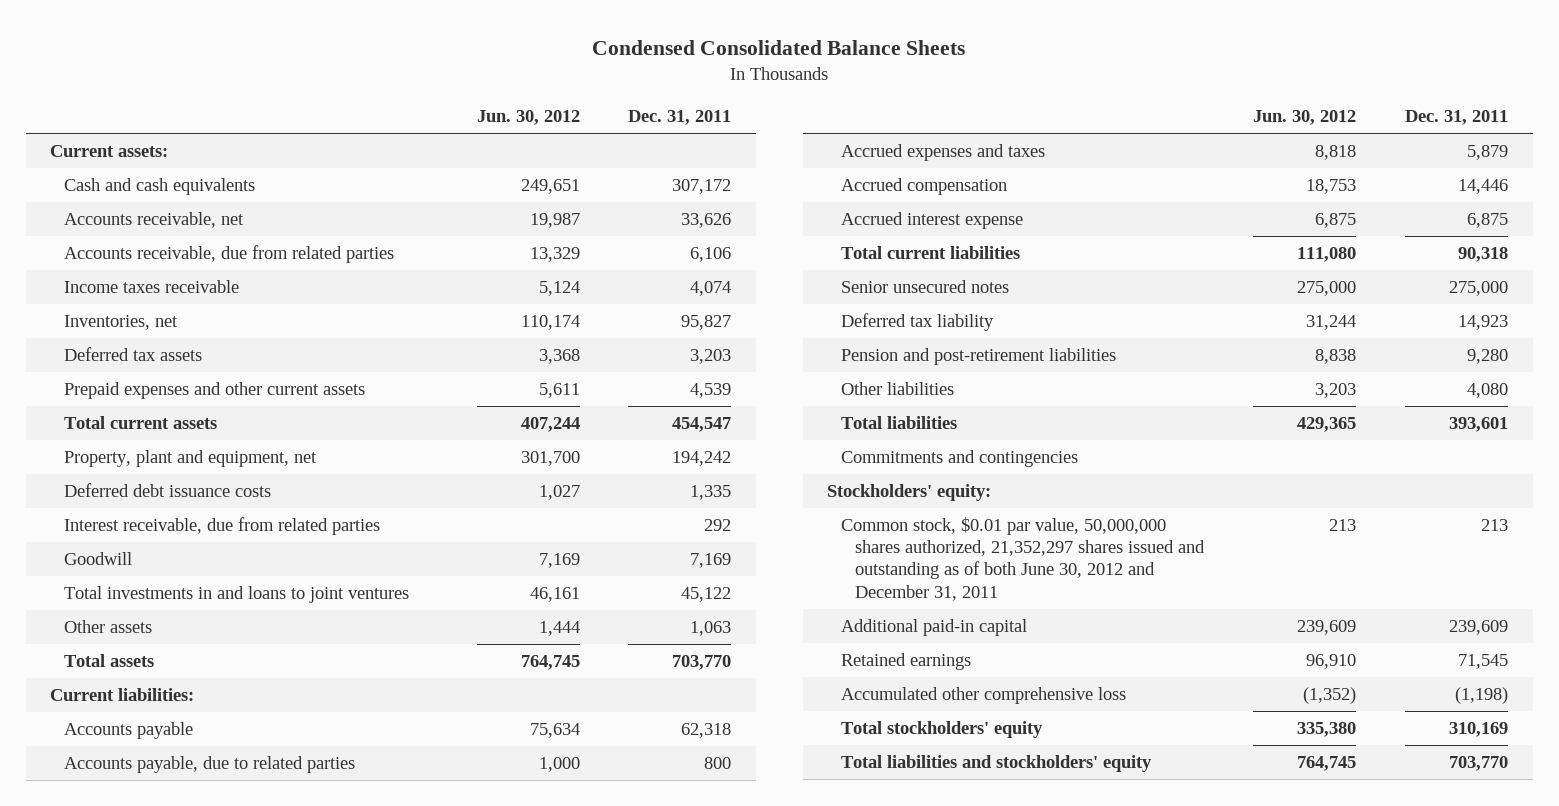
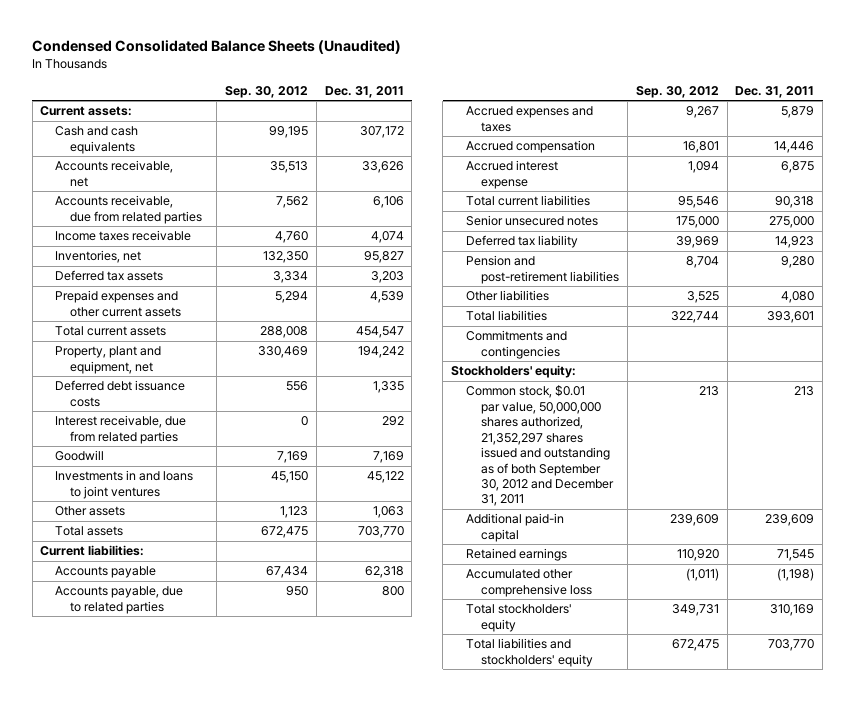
[592,39,966,55] Condensed Consolidated Balance Sheets -> [32,40,402,55] Condensed Consolidated Balance Sheets (Unaudited)
[476,110,580,126] Jun. 30, 2012 -> none
none -> [224,85,308,98] Sep. 30, 2012
[64,586,410,604] Total investments in and loans to joint ventures -> [55,470,194,499] Investments in and loans to joint ventures
[841,517,1206,601] Common stock, $0.01 par value, 50,000,000 shares authorized, 21,352,297 shares issued and outstanding as of both June 30, 2012 and December 31, 2011 -> [466,385,615,507] Common stock, $0.01 par value, 50,000,000 shares authorized, 21,352,297 shares issued and outstanding as of both September 30, 2012 and December 31, 2011

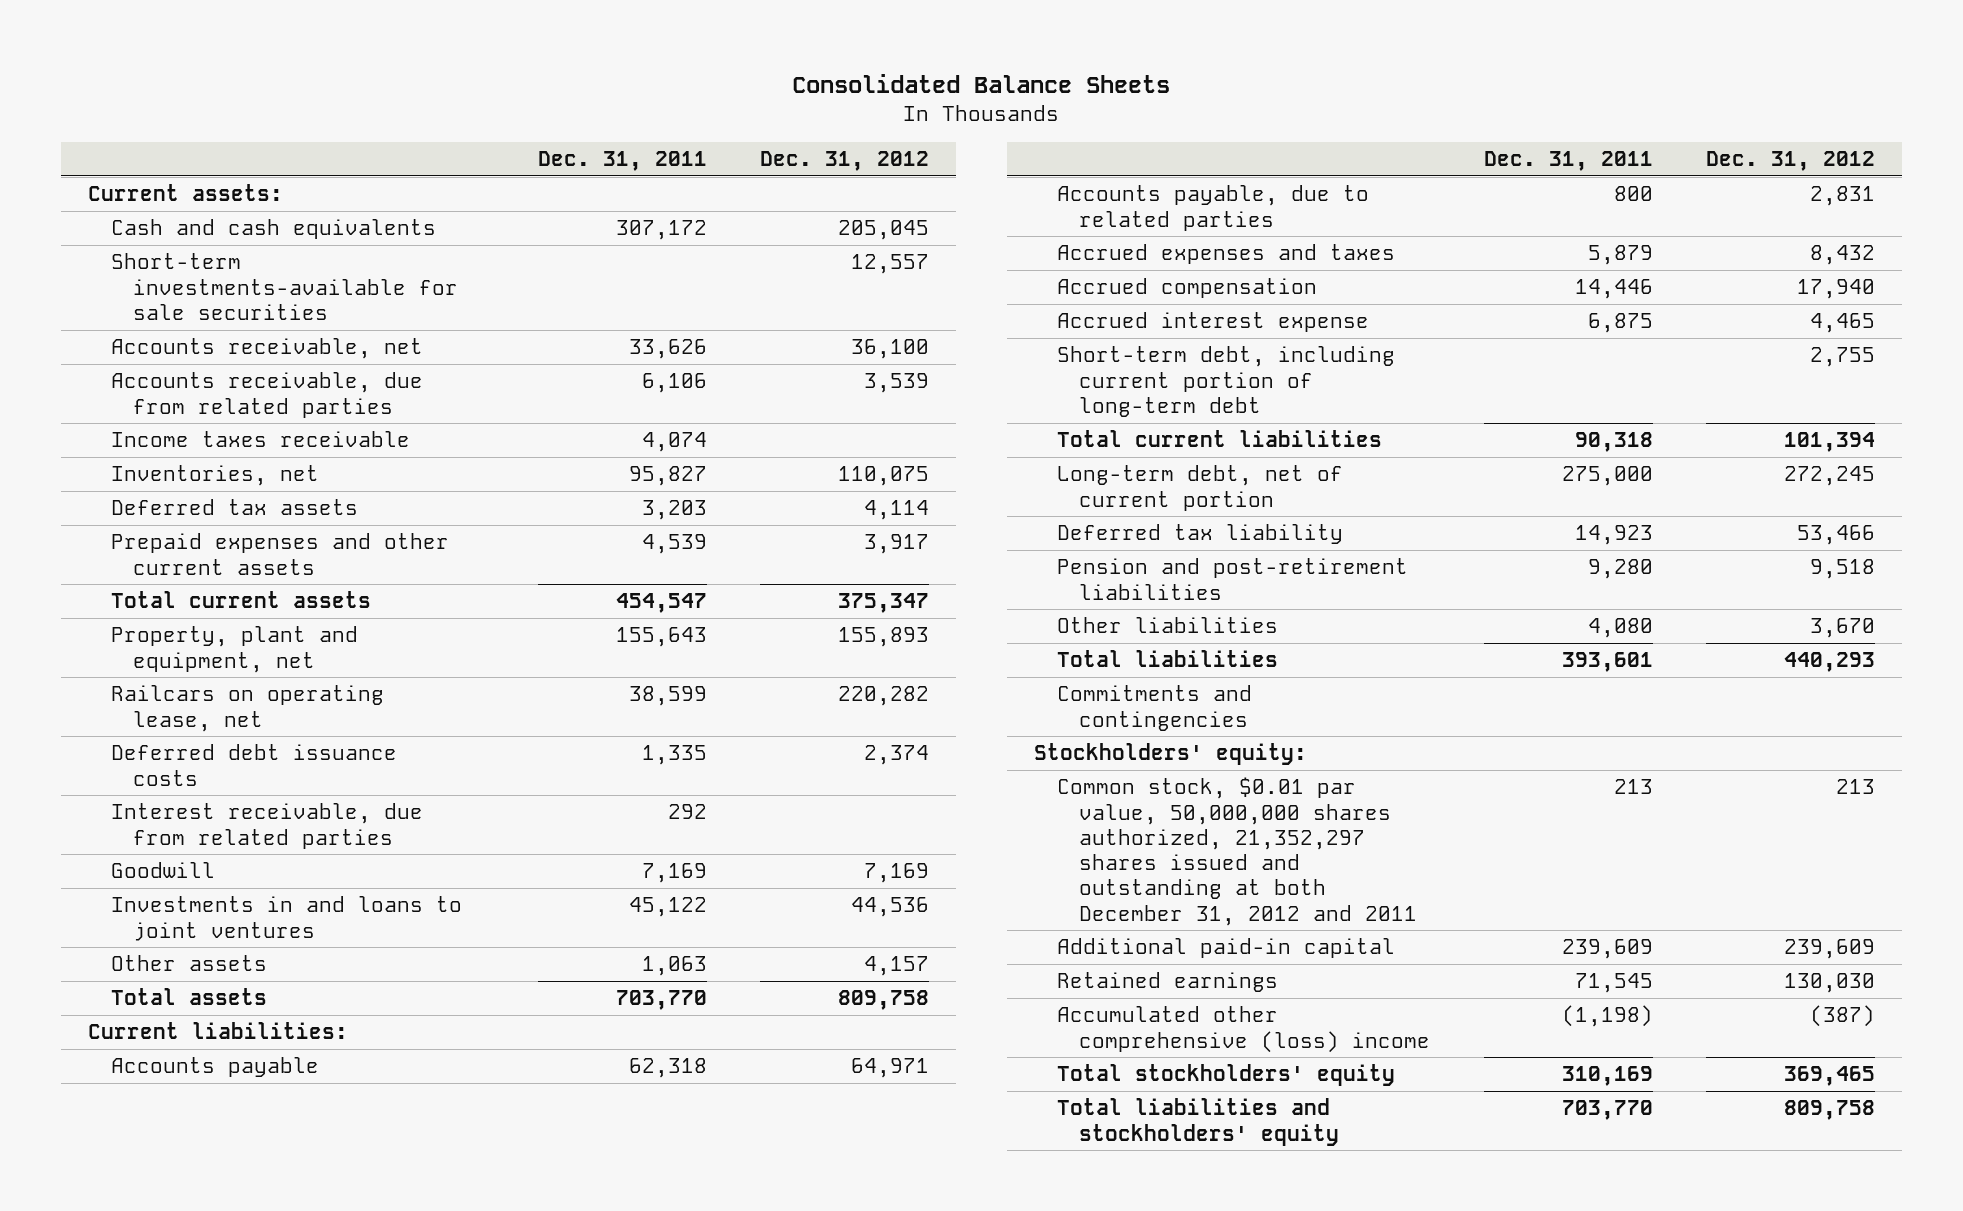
[32,40,402,55] Condensed Consolidated Balance Sheets (Unaudited) -> [792,74,1171,94] Consolidated Balance Sheets
[224,85,308,98] Sep. 30, 2012 -> none
none -> [759,150,929,171] Dec. 31, 2012
none -> [110,253,459,320] Short-term investments-available for sale securities
[357,346,404,359] 194,242 -> [615,627,707,648] 155,643
none -> [110,685,384,732] Railcars on operating lease, net
none -> [1056,346,1395,417] Short-term debt, including current portion of long-term debt
[466,215,599,227] Senior unsecured notes -> [1056,465,1343,511] Long-term debt, net of current portion
[466,385,615,507] Common stock, $0.01 par value, 50,000,000 shares authorized, 21,352,297 shares issued and outstanding as of both September 30, 2012 and December 31, 2011 -> [1056,777,1418,926] Common stock, $0.01 par value, 50,000,000 shares authorized, 21,352,297 shares issued and outstanding at both December 31, 2012 and 2011
[466,569,593,597] Accumulated other comprehensive loss -> [1056,1006,1431,1053] Accumulated other comprehensive (loss) income

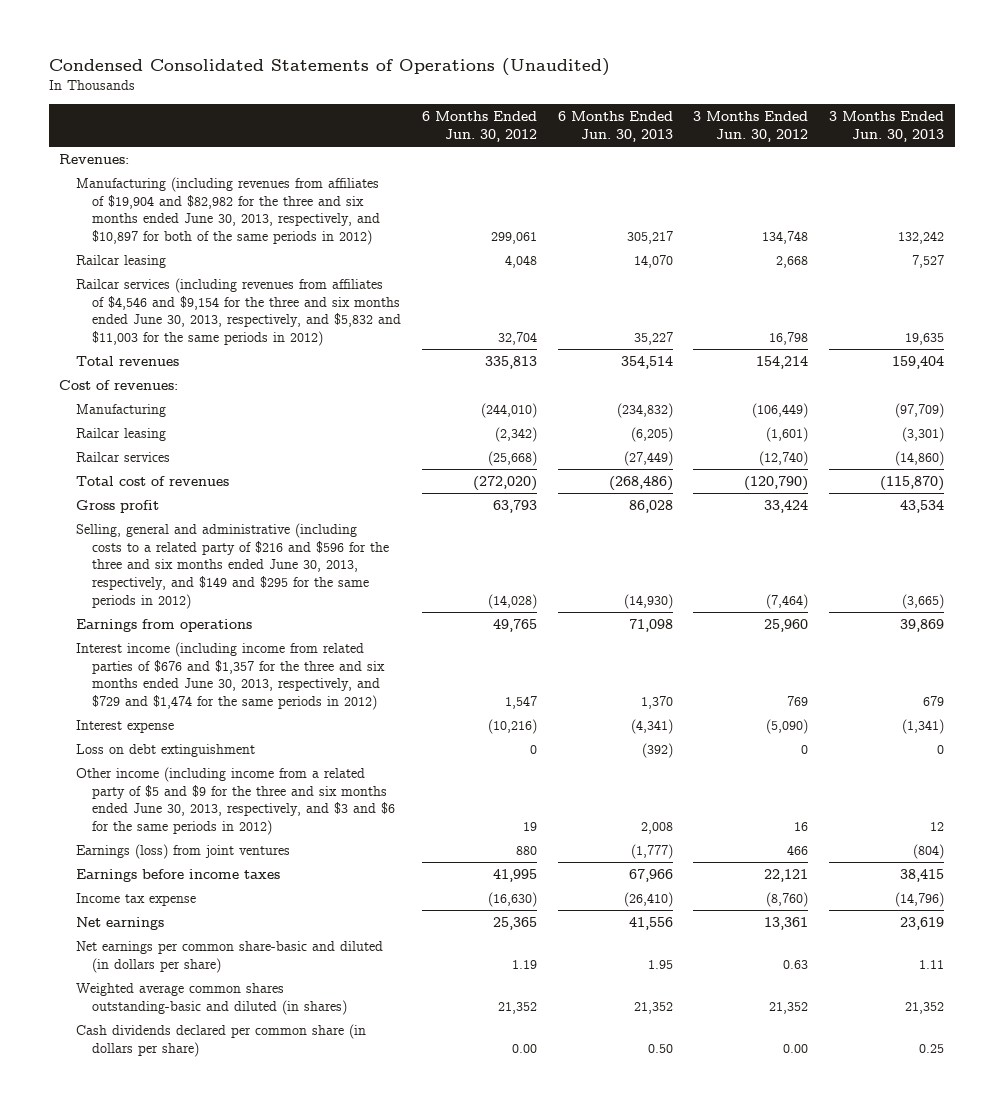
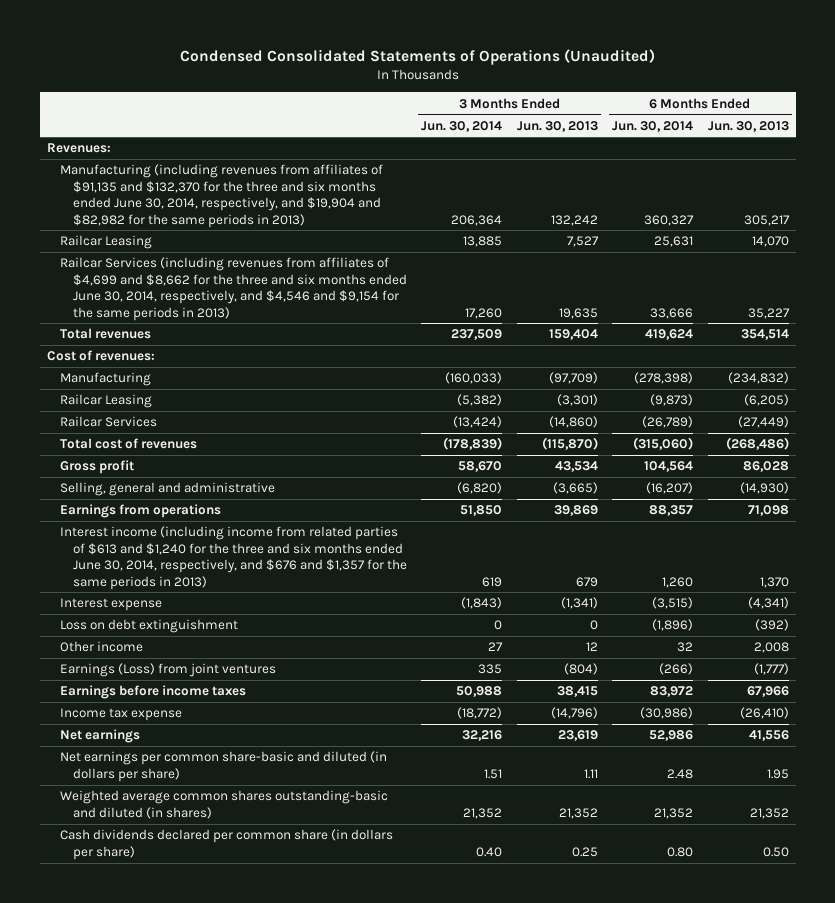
[422,111,538,143] 6 Months Ended Jun. 30, 2012 -> none
[693,111,809,143] 3 Months Ended Jun. 30, 2012 -> none
none -> [421,120,503,132] Jun. 30, 2014
none -> [612,120,694,132] Jun. 30, 2014
[75,176,381,246] Manufacturing (including revenues from affiliates of $19,904 and $82,982 for the three and six months ended June 30, 2013, respectively, and $10,897 for both of the same periods in 2012) -> [59,164,383,228] Manufacturing (including revenues from affiliates of $91,135 and $132,370 for the three and six months ended June 30, 2014, respectively, and $19,904 and $82,982 for the same periods in 2013)
[75,254,166,268] Railcar leasing -> [59,235,152,250] Railcar Leasing
[75,277,402,347] Railcar services (including revenues from affiliates of $4,546 and $9,154 for the three and six months ended June 30, 2013, respectively, and $5,832 and $11,003 for the same periods in 2012) -> [59,257,407,321] Railcar Services (including revenues from affiliates of $4,699 and $8,662 for the three and six months ended June 30, 2014, respectively, and $4,546 and $9,154 for the same periods in 2013)
[75,427,166,441] Railcar leasing -> [59,394,152,409] Railcar Leasing
[75,451,170,462] Railcar services -> [59,416,157,428] Railcar Services
[75,522,390,609] Selling, general and administrative (including costs to a related party of $216 and $596 for the three and six months ended June 30, 2013, respectively, and $149 and $295 for the same periods in 2012) -> [59,482,275,497] Selling, general and administrative
[75,641,386,711] Interest income (including income from related parties of $676 and $1,357 for the three and six months ended June 30, 2013, respectively, and $729 and $1,474 for the same periods in 2012) -> [59,526,407,590] Interest income (including income from related parties of $613 and $1,240 for the three and six months ended June 30, 2014, respectively, and $676 and $1,357 for the same periods in 2013)
[75,766,396,836] Other income (including income from a related party of $5 and $9 for the three and six months ended June 30, 2013, respectively, and $3 and $6 for the same periods in 2012) -> [59,641,143,653] Other income
[75,843,290,859] Earnings (loss) from joint ventures -> [59,663,276,678] Earnings (Loss) from joint ventures

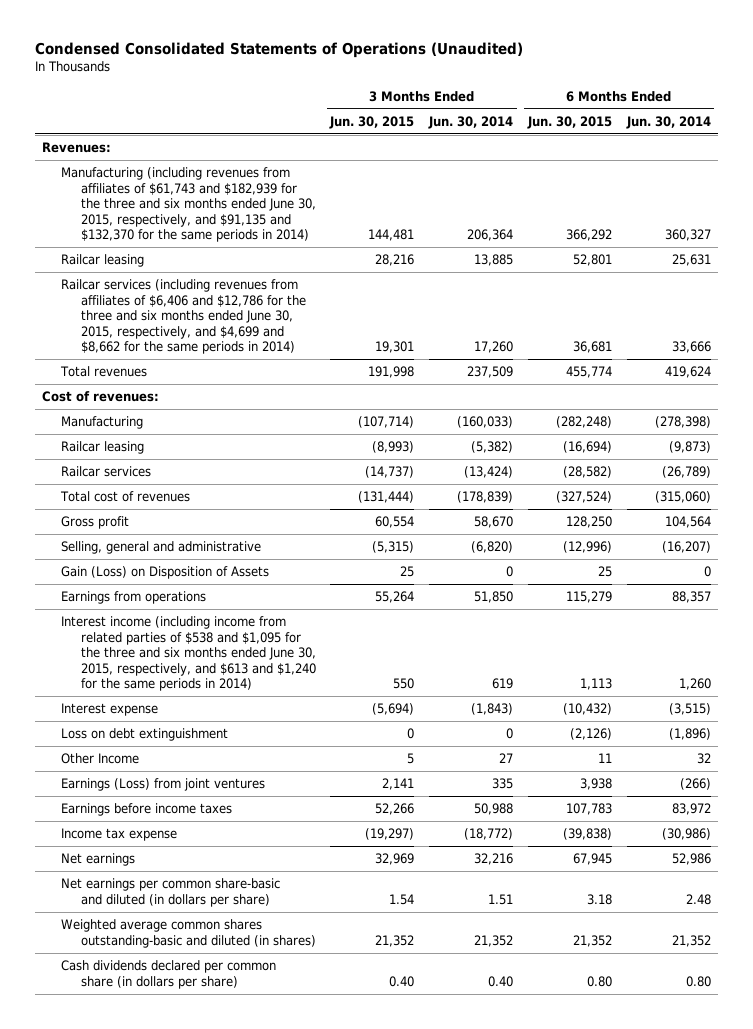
[516,120,598,132] Jun. 30, 2013 -> none
[707,120,789,132] Jun. 30, 2013 -> none
none -> [329,115,415,129] Jun. 30, 2015
none -> [526,115,612,129] Jun. 30, 2015
[59,164,383,228] Manufacturing (including revenues from affiliates of $91,135 and $132,370 for the three and six months ended June 30, 2014, respectively, and $19,904 and $82,982 for the same periods in 2013) -> [61,167,316,243] Manufacturing (including revenues from affiliates of $61,743 and $182,939 for the three and six months ended June 30, 2015, respectively, and $91,135 and $132,370 for the same periods in 2014)
[59,235,152,250] Railcar Leasing -> [61,254,145,268] Railcar leasing
[59,257,407,321] Railcar Services (including revenues from affiliates of $4,699 and $8,662 for the three and six months ended June 30, 2014, respectively, and $4,546 and $9,154 for the same periods in 2013) -> [61,279,306,355] Railcar services (including revenues from affiliates of $6,406 and $12,786 for the three and six months ended June 30, 2015, respectively, and $4,699 and $8,662 for the same periods in 2014)
[59,394,152,409] Railcar Leasing -> [61,441,145,455] Railcar leasing
[59,416,157,428] Railcar Services -> [61,466,152,478] Railcar services
none -> [61,566,270,580] Gain (Loss) on Disposition of Assets
[59,526,407,590] Interest income (including income from related parties of $613 and $1,240 for the three and six months ended June 30, 2014, respectively, and $676 and $1,357 for the same periods in 2013) -> [61,616,316,692] Interest income (including income from related parties of $538 and $1,095 for the three and six months ended June 30, 2015, respectively, and $613 and $1,240 for the same periods in 2014)
[59,641,143,653] Other income -> [61,753,140,765] Other Income

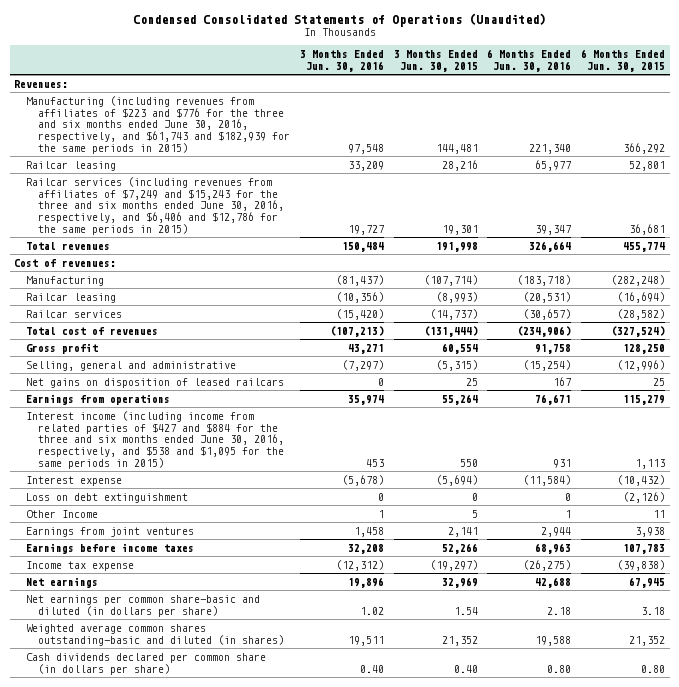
[428,115,514,129] Jun. 30, 2014 -> none
[625,115,711,129] Jun. 30, 2014 -> none
none -> [300,49,385,72] 3 Months Ended Jun. 30, 2016
none -> [487,48,572,72] 6 Months Ended Jun. 30, 2016
[61,167,316,243] Manufacturing (including revenues from affiliates of $61,743 and $182,939 for the three and six months ended June 30, 2015, respectively, and $91,135 and $132,370 for the same periods in 2014) -> [26,95,291,154] Manufacturing (including revenues from affiliates of $223 and $776 for the three and six months ended June 30, 2016, respectively, and $61,743 and $182,939 for the same periods in 2015)
[61,279,306,355] Railcar services (including revenues from affiliates of $6,406 and $12,786 for the three and six months ended June 30, 2015, respectively, and $4,699 and $8,662 for the same periods in 2014) -> [26,176,285,235] Railcar services (including revenues from affiliates of $7,249 and $15,243 for the three and six months ended June 30, 2016, respectively, and $6,406 and $12,786 for the same periods in 2015)
[61,566,270,580] Gain (Loss) on Disposition of Assets -> [26,377,285,388] Net gains on disposition of leased railcars
[61,616,316,692] Interest income (including income from related parties of $538 and $1,095 for the three and six months ended June 30, 2015, respectively, and $613 and $1,240 for the same periods in 2014) -> [26,410,285,469] Interest income (including income from related parties of $427 and $884 for the three and six months ended June 30, 2016, respectively, and $538 and $1,095 for the same periods in 2015)
[61,778,266,792] Earnings (Loss) from joint ventures -> [26,526,195,537] Earnings from joint ventures

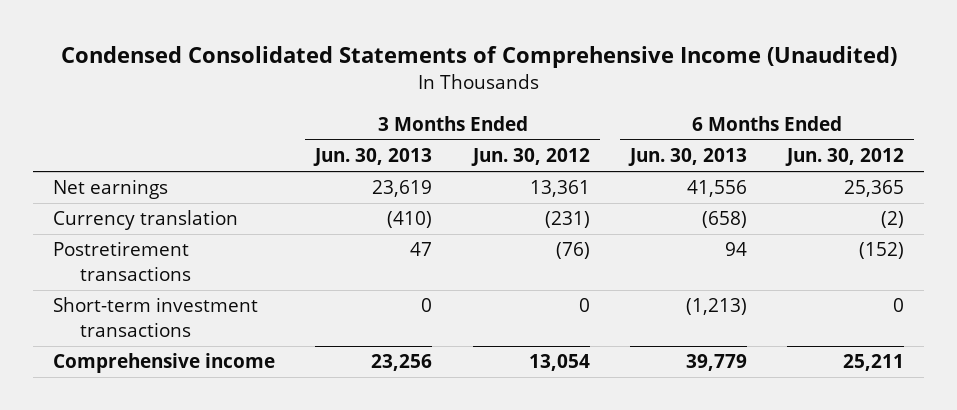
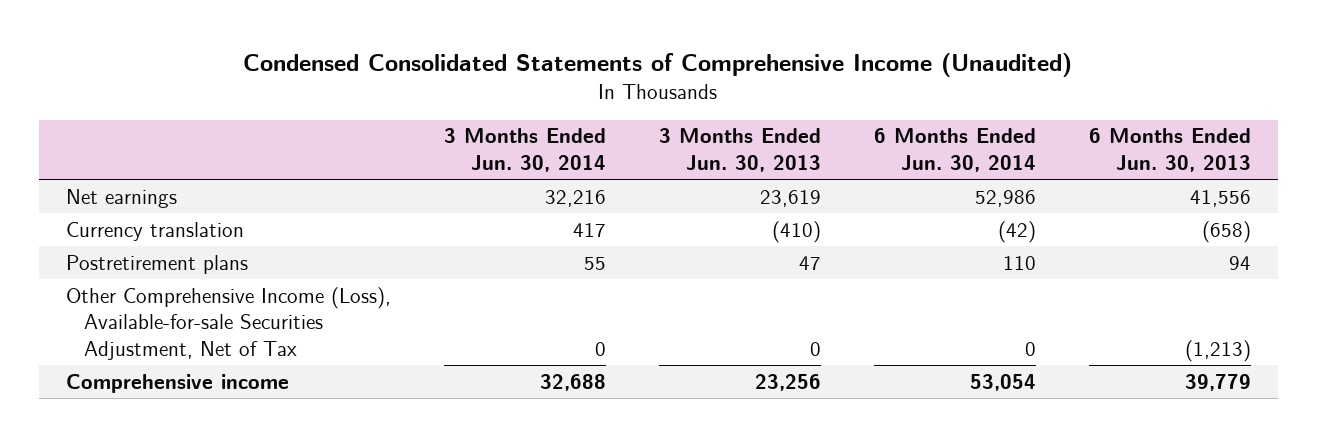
[470,148,590,167] Jun. 30, 2012 -> none
[784,148,904,167] Jun. 30, 2012 -> none
none -> [443,128,606,172] 3 Months Ended Jun. 30, 2014
none -> [874,128,1037,172] 6 Months Ended Jun. 30, 2014
[53,241,191,281] Postretirement transactions -> [65,254,248,274] Postretirement plans
[53,297,259,337] Short-term investment transactions -> [65,286,391,360] Other Comprehensive Income (Loss), Available-for-sale Securities Adjustment, Net of Tax

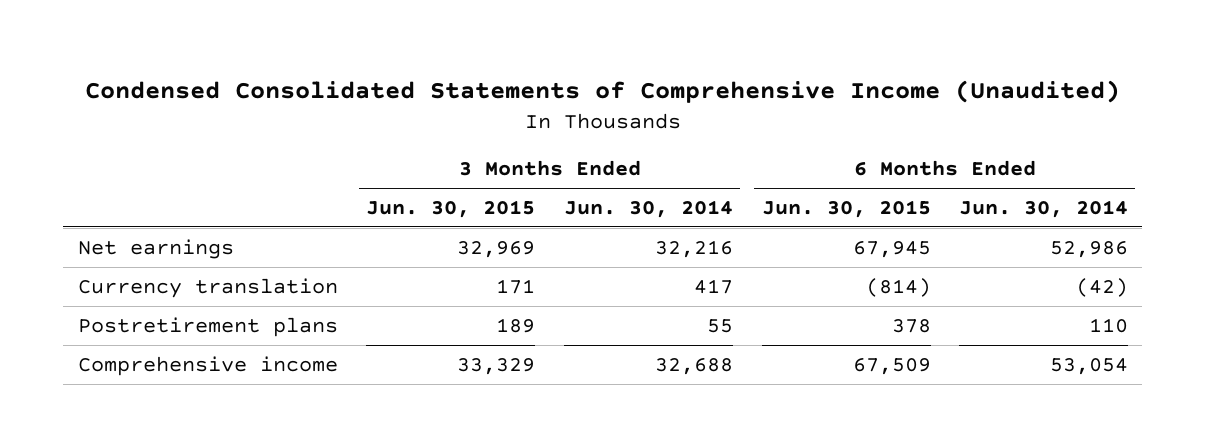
[658,128,821,172] 3 Months Ended Jun. 30, 2013 -> none
[1089,128,1252,172] 6 Months Ended Jun. 30, 2013 -> none
none -> [366,200,536,219] Jun. 30, 2015
none -> [761,200,931,219] Jun. 30, 2015
[65,286,391,360] Other Comprehensive Income (Loss), Available-for-sale Securities Adjustment, Net of Tax -> none

